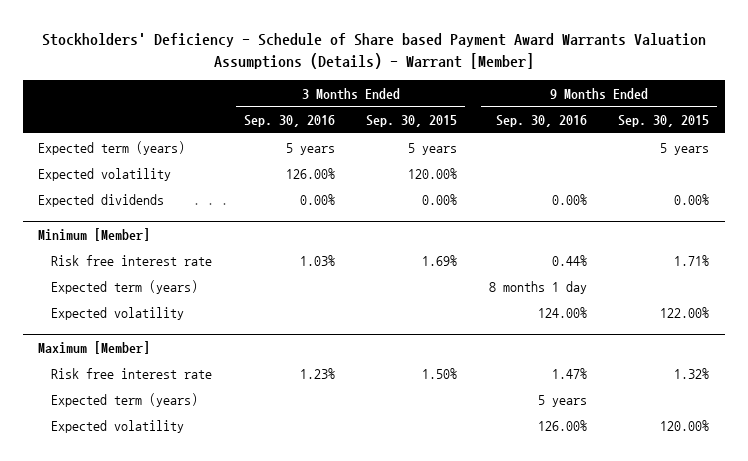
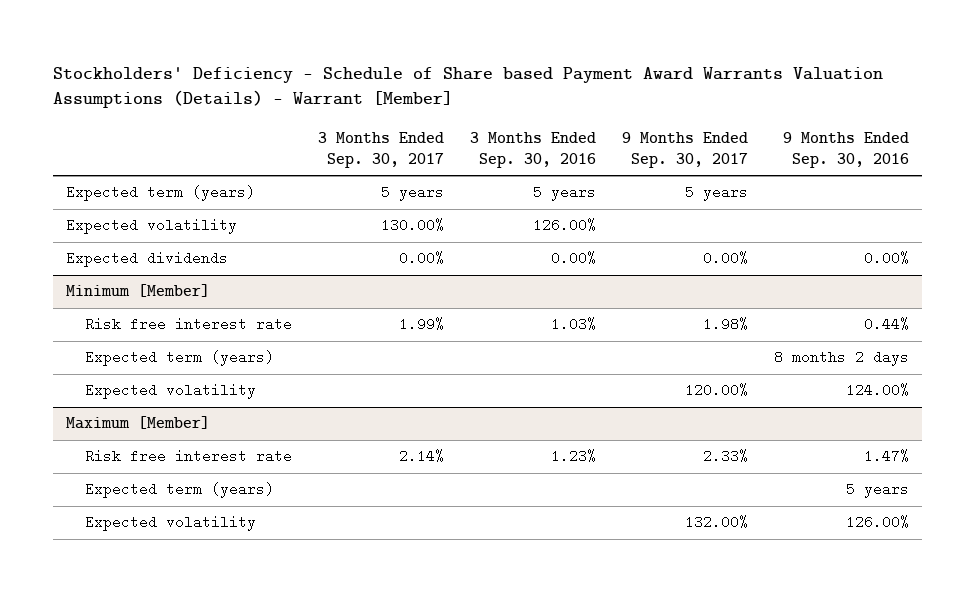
[366,115,458,128] Sep. 30, 2015 -> none
[618,115,710,128] Sep. 30, 2015 -> none
none -> [318,131,445,168] 3 Months Ended Sep. 30, 2017
none -> [622,131,749,168] 9 Months Ended Sep. 30, 2017
[488,280,587,294] 8 months 1 day -> [774,350,910,367] 8 months 2 days

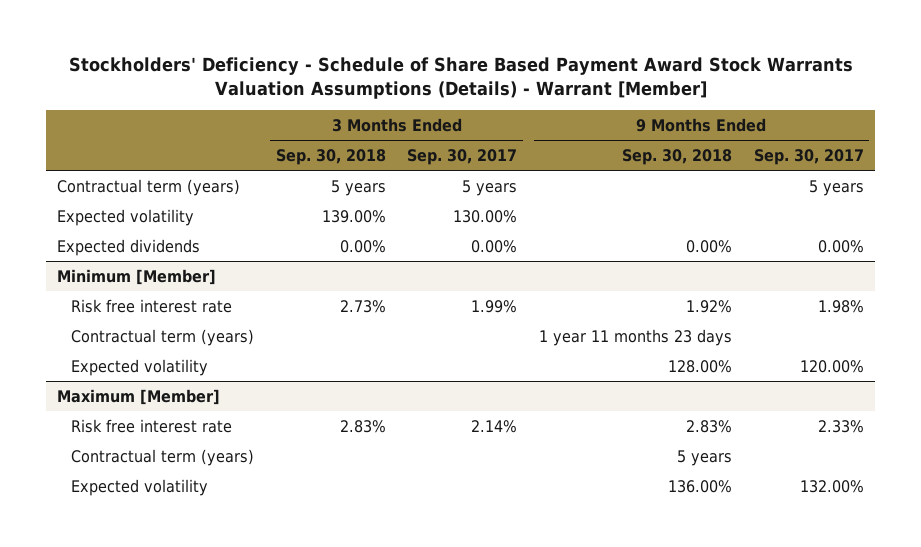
[52,66,883,109] Stockholders' Deficiency - Schedule of Share based Payment Award Warrants Valuation Assumptions (Details) - Warrant [Member] -> [68,56,853,99] Stockholders' Deficiency - Schedule of Share Based Payment Award Stock Warrants Valuation Assumptions (Details) - Warrant [Member]
[470,131,597,168] 3 Months Ended Sep. 30, 2016 -> none
[783,131,910,168] 9 Months Ended Sep. 30, 2016 -> none
none -> [275,148,386,165] Sep. 30, 2018
none -> [622,148,733,165] Sep. 30, 2018
[65,185,255,202] Expected term (years) -> [57,178,241,196] Contractual term (years)
[85,350,275,367] Expected term (years) -> [70,328,254,346] Contractual term (years)
[85,482,275,499] Expected term (years) -> [70,448,254,466] Contractual term (years)

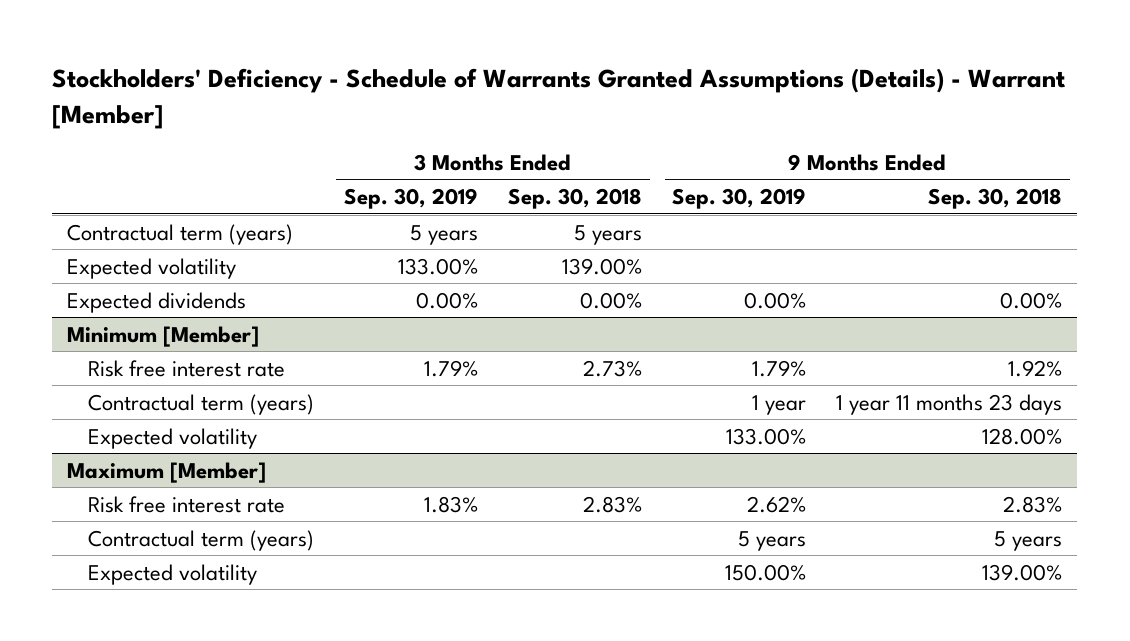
[68,56,853,99] Stockholders' Deficiency - Schedule of Share Based Payment Award Stock Warrants Valuation Assumptions (Details) - Warrant [Member] -> [52,68,1067,129] Stockholders' Deficiency - Schedule of Warrants Granted Assumptions (Details) - Warrant [Member]
[407,148,518,165] Sep. 30, 2017 -> none
[753,148,864,165] Sep. 30, 2017 -> none
none -> [343,188,478,210] Sep. 30, 2019
none -> [672,188,807,210] Sep. 30, 2019
[668,479,733,493] 136.00% -> [982,563,1063,581] 139.00%

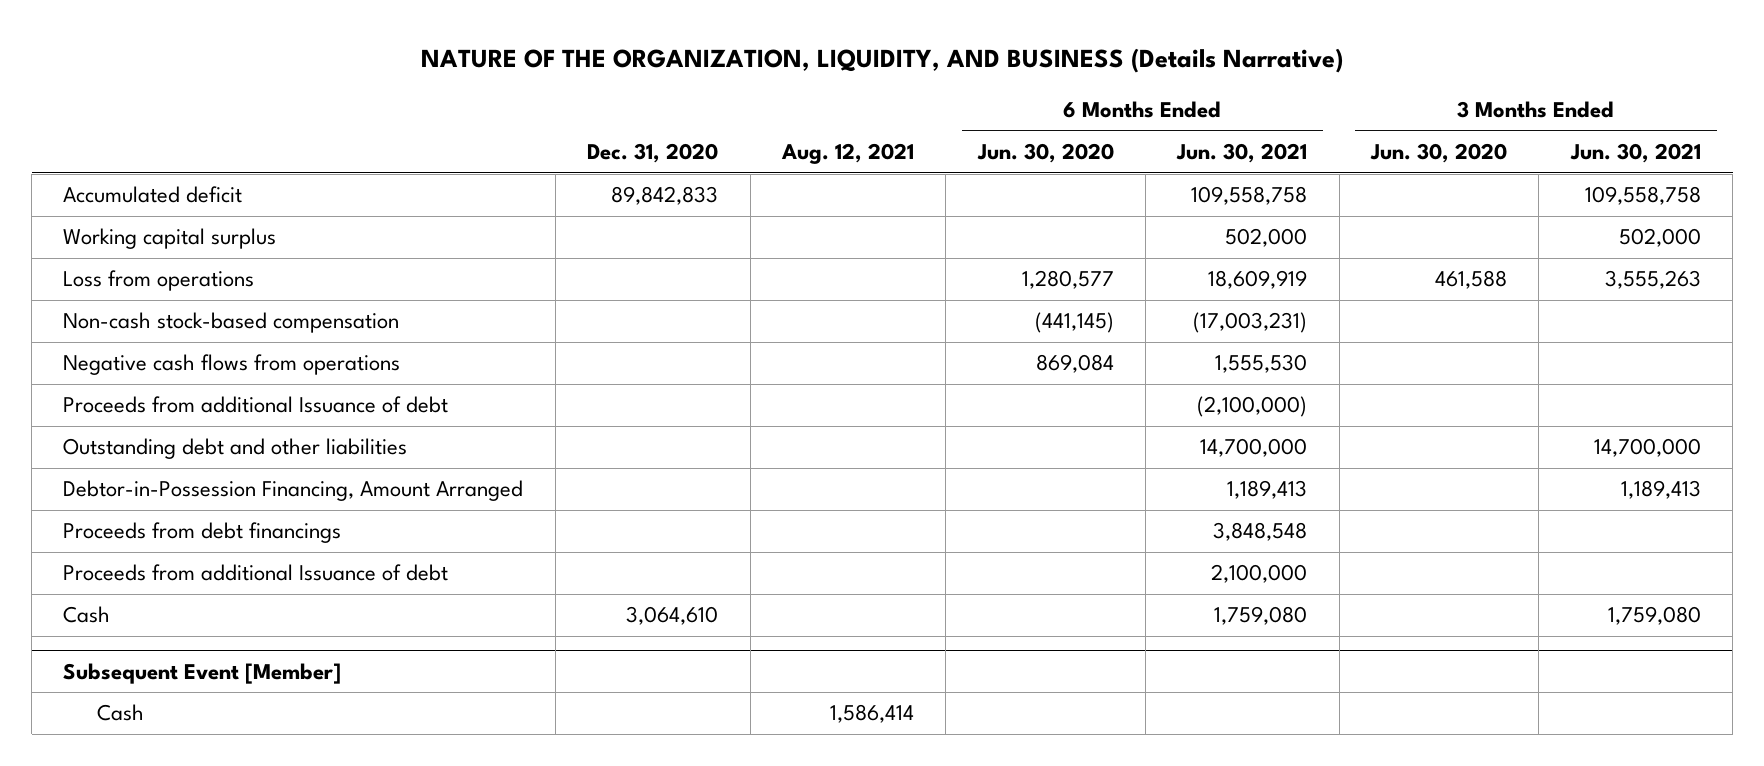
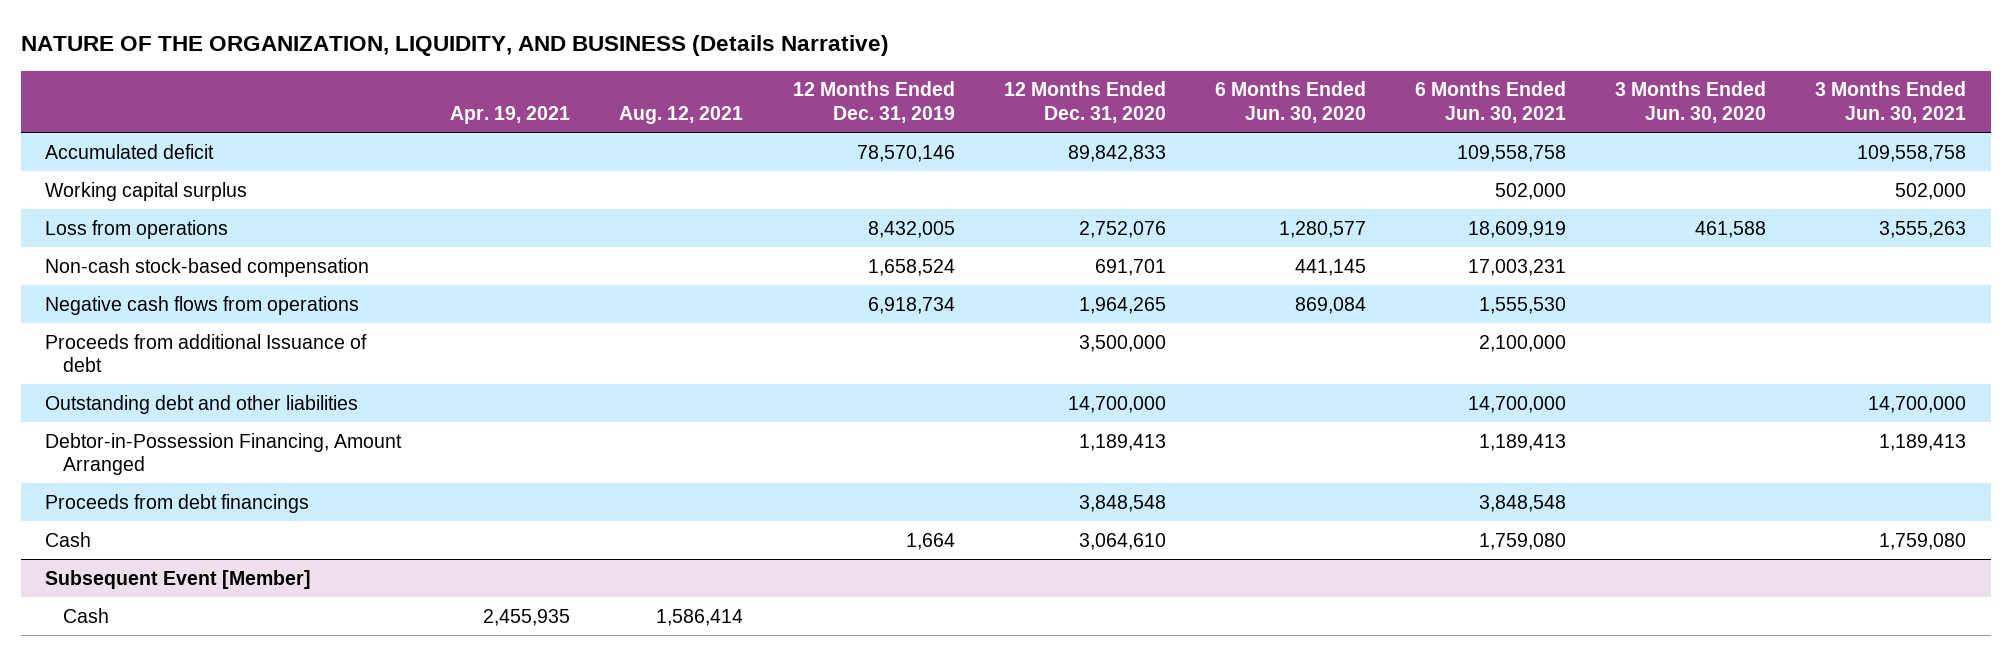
[587,143,719,164] Dec. 31, 2020 -> none
none -> [450,105,571,124] Apr. 19, 2021
none -> [792,81,955,123] 12 Months Ended Dec. 31, 2019
none -> [1003,81,1166,123] 12 Months Ended Dec. 31, 2020
[1034,312,1114,334] (441,145) -> [1294,258,1366,276] 441,145
[1193,312,1308,334] (17,003,231) -> [1467,258,1566,276] 17,003,231
[63,396,449,414] Proceeds from additional Issuance of debt -> none
[63,564,449,582] Proceeds from additional Issuance of debt -> [45,333,368,373] Proceeds from additional Issuance of debt

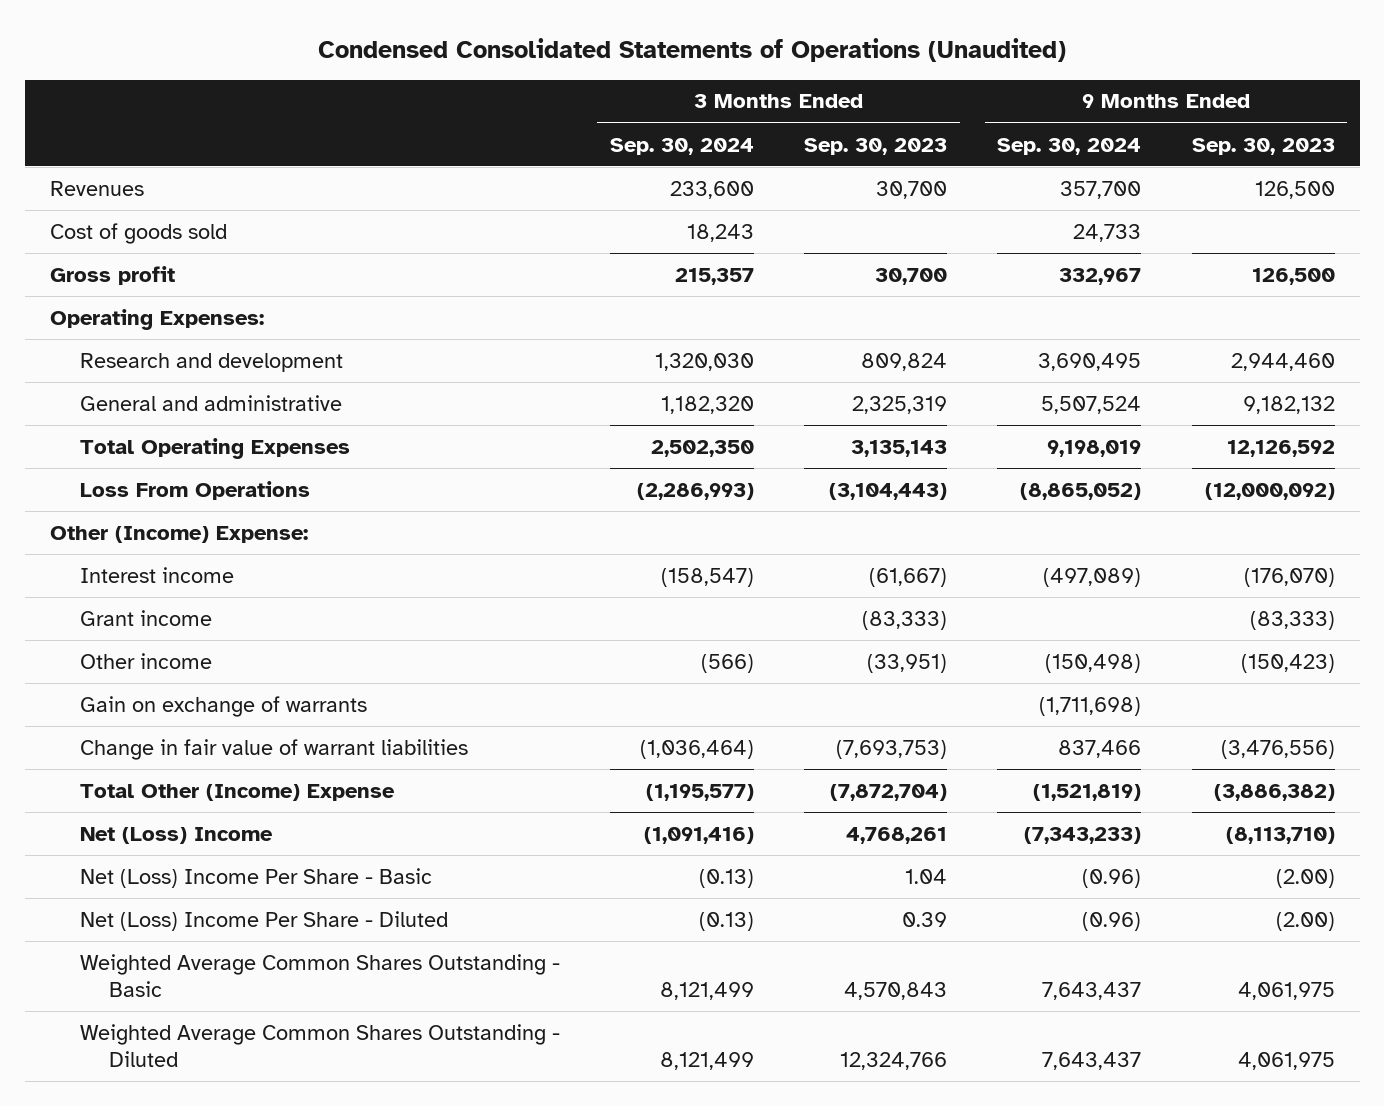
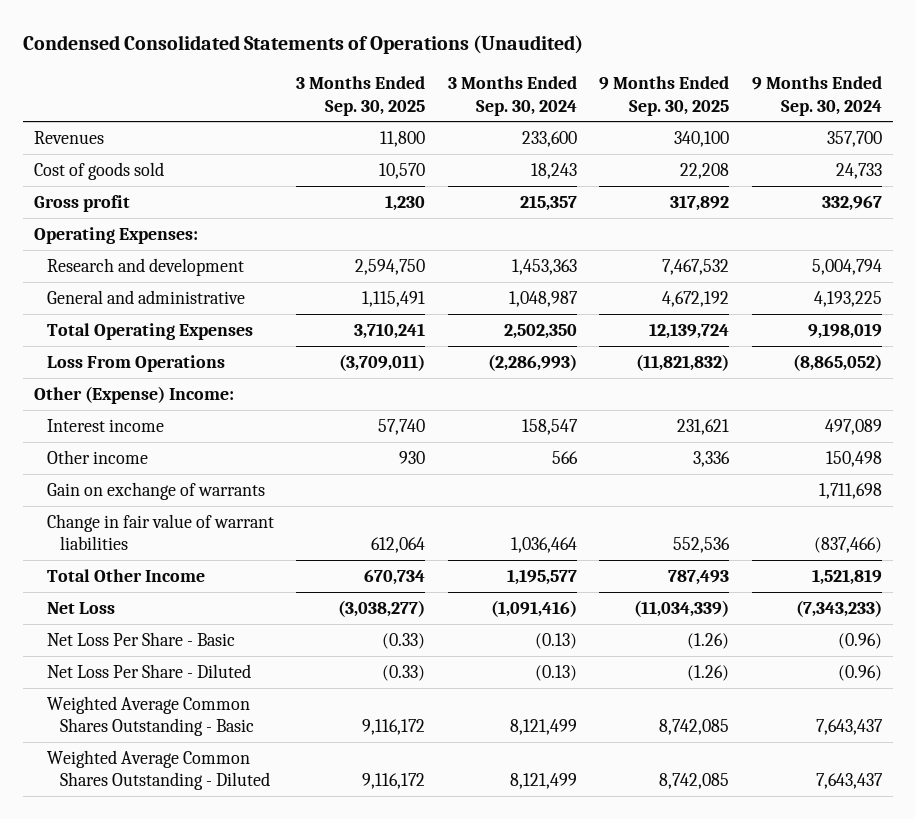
[804,137,948,155] Sep. 30, 2023 -> none
[1191,137,1335,155] Sep. 30, 2023 -> none
none -> [296,76,426,116] 3 Months Ended Sep. 30, 2025
none -> [599,76,730,116] 9 Months Ended Sep. 30, 2025
[654,352,754,371] 1,320,030 -> [511,258,577,275] 1,453,363
[1038,352,1142,371] 3,690,495 -> [811,258,882,275] 5,004,794
[660,395,754,414] 1,182,320 -> [508,290,578,307] 1,048,987
[1041,395,1142,414] 5,507,524 -> [813,290,882,307] 4,193,225
[79,609,212,626] Grant income -> none
[49,525,308,543] Other (Income) Expense: -> [33,385,234,404] Other (Expense) Income:
[660,567,754,587] (158,547) -> [521,418,578,435] 158,547
[1043,567,1142,587] (497,089) -> [824,418,882,435] 497,089
[700,653,754,673] (566) -> [551,450,578,464] 566
[1045,653,1142,673] (150,498) -> [825,450,882,467] 150,498
[1039,696,1142,716] (1,711,698) -> [818,482,882,499] 1,711,698
[639,739,754,759] (1,036,464) -> [510,537,577,554] 1,036,464
[1058,739,1142,758] 837,466 -> [813,537,882,554] (837,466)
[79,783,395,801] Total Other (Income) Expense -> [46,568,205,582] Total Other Income
[645,783,754,801] (1,195,577) -> [506,568,577,585] 1,195,577
[1033,783,1142,801] (1,521,819) -> [811,568,882,585] 1,521,819
[79,826,273,844] Net (Loss) Income -> [46,601,115,614] Net Loss
[79,867,432,888] Net (Loss) Income Per Share - Basic -> [46,631,235,646] Net Loss Per Share - Basic
[79,910,448,931] Net (Loss) Income Per Share - Diluted -> [46,663,251,678] Net Loss Per Share - Diluted

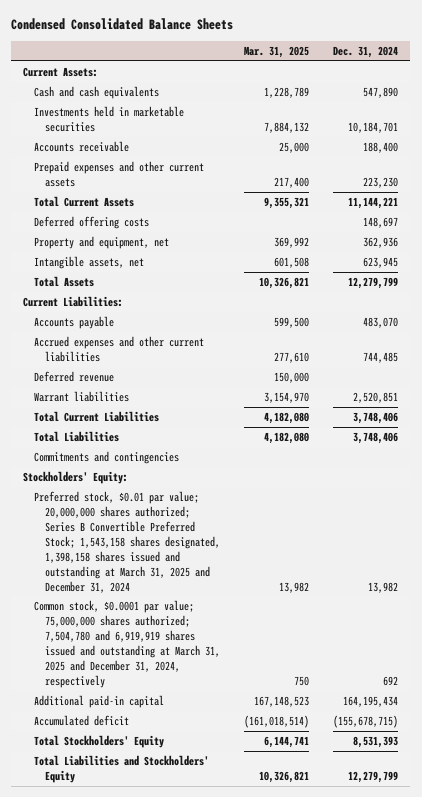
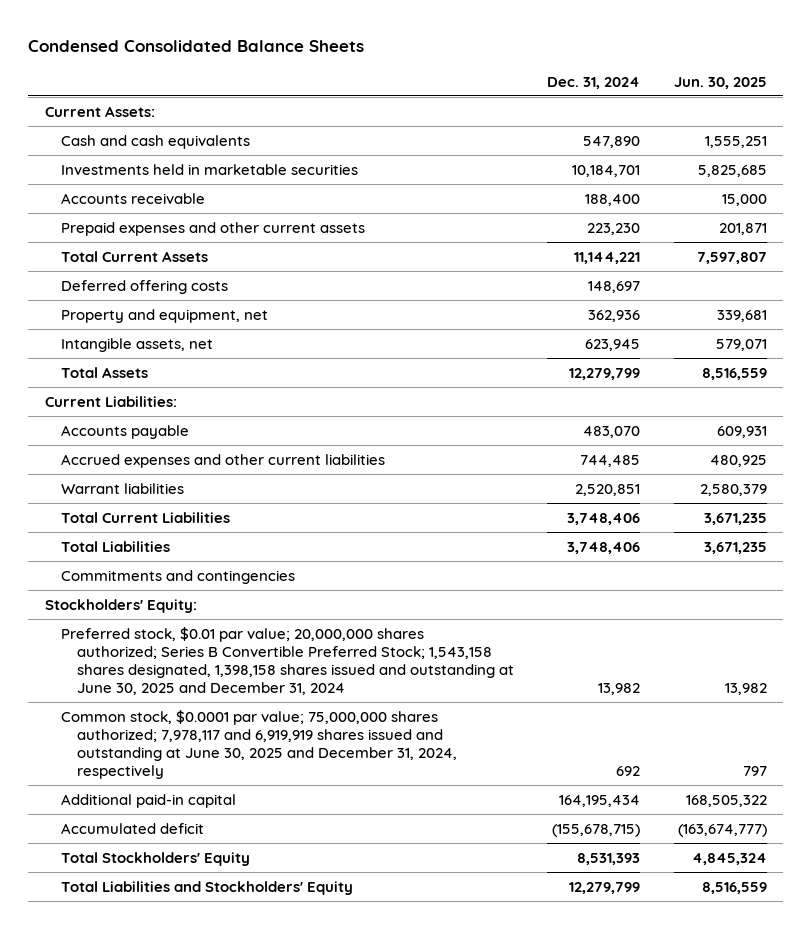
[244,46,310,59] Mar. 31, 2025 -> none
none -> [673,76,767,89] Jun. 30, 2025
[34,371,115,383] Deferred revenue -> none
[34,491,220,593] Preferred stock, $0.01 par value; 20,000,000 shares authorized; Series B Convertible Preferred Stock; 1,543,158 shares designated, 1,398,158 shares issued and outstanding at March 31, 2025 and December 31, 2024 -> [60,627,514,695] Preferred stock, $0.01 par value; 20,000,000 shares authorized; Series B Convertible Preferred Stock; 1,543,158 shares designated, 1,398,158 shares issued and outstanding at June 30, 2025 and December 31, 2024
[34,600,220,688] Common stock, $0.0001 par value; 75,000,000 shares authorized; 7,504,780 and 6,919,919 shares issued and outstanding at March 31, 2025 and December 31, 2024, respectively -> [60,710,457,779] Common stock, $0.0001 par value; 75,000,000 shares authorized; 7,978,117 and 6,919,919 shares issued and outstanding at June 30, 2025 and December 31, 2024, respectively

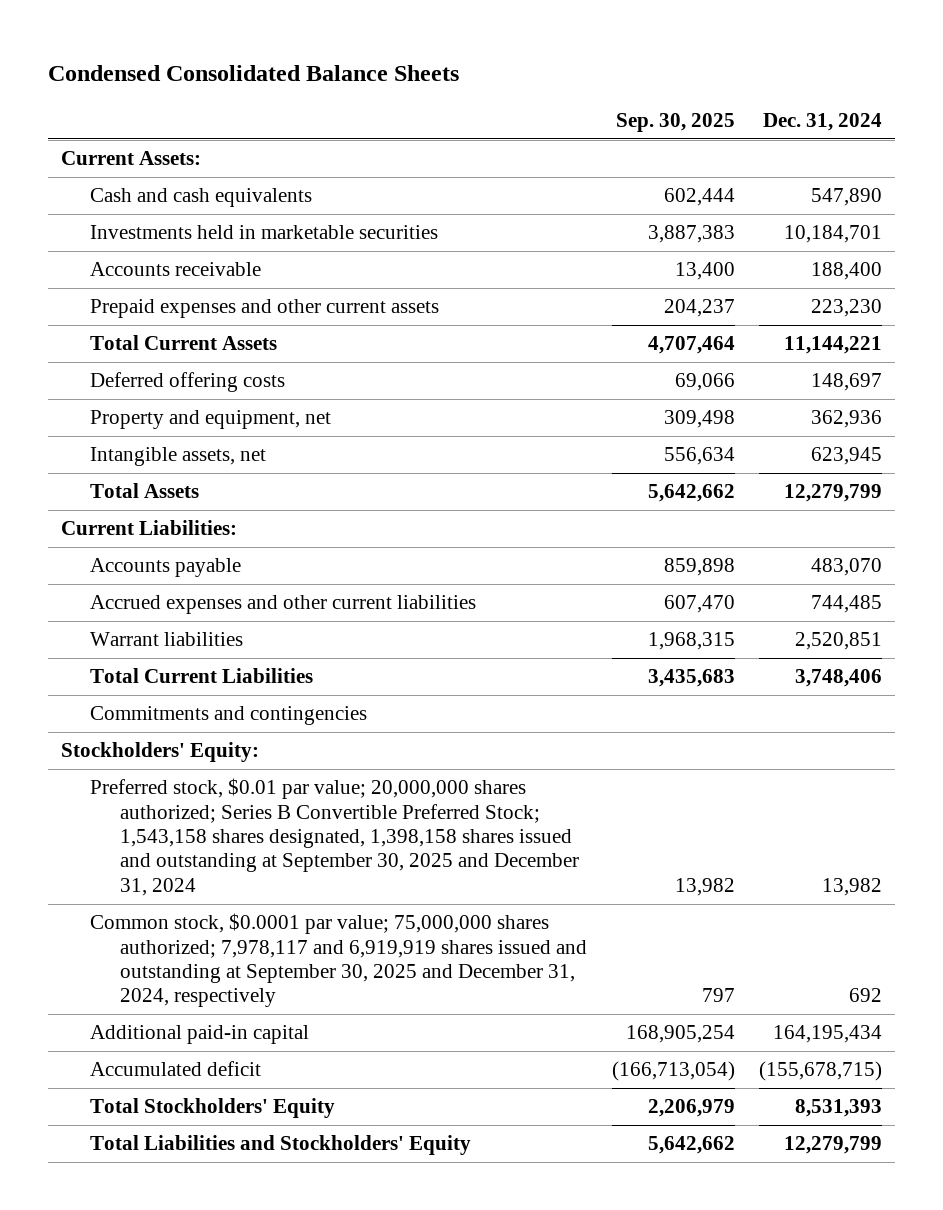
[673,76,767,89] Jun. 30, 2025 -> none
none -> [615,112,735,132] Sep. 30, 2025
[60,541,170,553] Total Liabilities -> none
[60,627,514,695] Preferred stock, $0.01 par value; 20,000,000 shares authorized; Series B Convertible Preferred Stock; 1,543,158 shares designated, 1,398,158 shares issued and outstanding at June 30, 2025 and December 31, 2024 -> [90,778,579,896] Preferred stock, $0.01 par value; 20,000,000 shares authorized; Series B Convertible Preferred Stock; 1,543,158 shares designated, 1,398,158 shares issued and outstanding at September 30, 2025 and December 31, 2024
[60,710,457,779] Common stock, $0.0001 par value; 75,000,000 shares authorized; 7,978,117 and 6,919,919 shares issued and outstanding at June 30, 2025 and December 31, 2024, respectively -> [90,913,587,1008] Common stock, $0.0001 par value; 75,000,000 shares authorized; 7,978,117 and 6,919,919 shares issued and outstanding at September 30, 2025 and December 31, 2024, respectively

